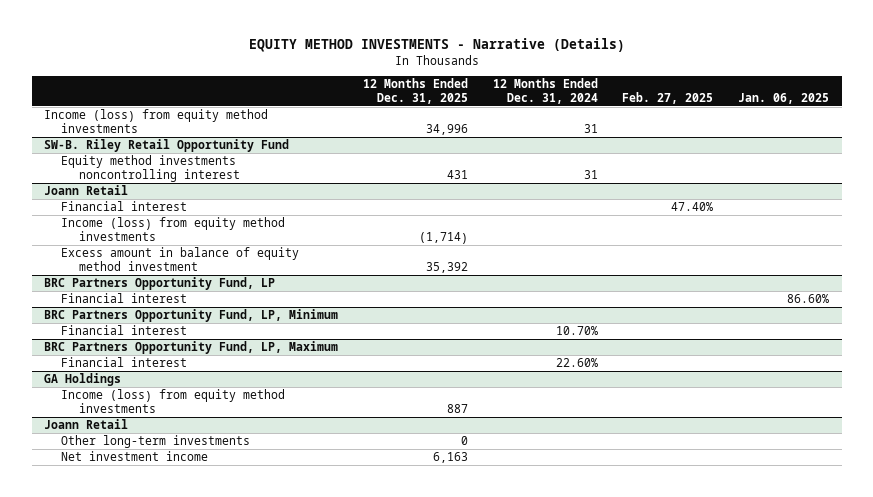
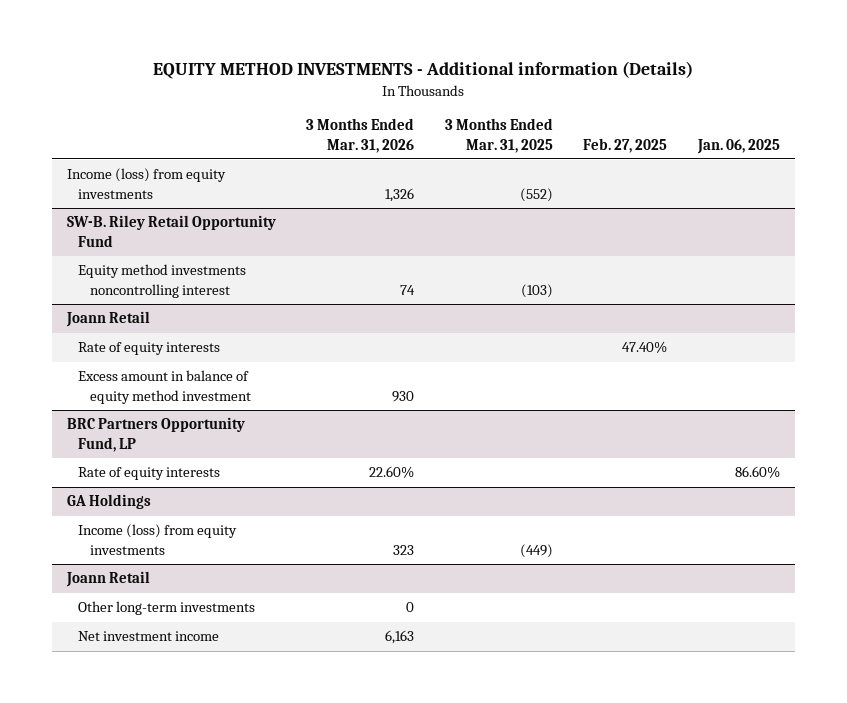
[248,38,625,53] EQUITY METHOD INVESTMENTS - Narrative (Details) -> [153,61,694,80] EQUITY METHOD INVESTMENTS - Additional information (Details)
[362,78,468,104] 12 Months Ended Dec. 31, 2025 -> none
[492,78,598,104] 12 Months Ended Dec. 31, 2024 -> none
none -> [306,118,415,153] 3 Months Ended Mar. 31, 2026
none -> [444,118,553,153] 3 Months Ended Mar. 31, 2025
[43,109,268,133] Income (loss) from equity method investments -> [66,168,226,199] Income (loss) from equity investments
[61,217,286,241] Income (loss) from equity method investments -> none
[61,201,188,212] Financial interest -> [78,342,221,356] Rate of equity interests
[43,309,338,323] BRC Partners Opportunity Fund, LP, Minimum -> none
[61,325,188,336] Financial interest -> none
[43,341,338,355] BRC Partners Opportunity Fund, LP, Maximum -> none
[61,357,188,368] Financial interest -> none
[61,293,188,304] Financial interest -> [78,467,221,481] Rate of equity interests
[61,389,286,413] Income (loss) from equity method investments -> [78,524,238,555] Income (loss) from equity investments

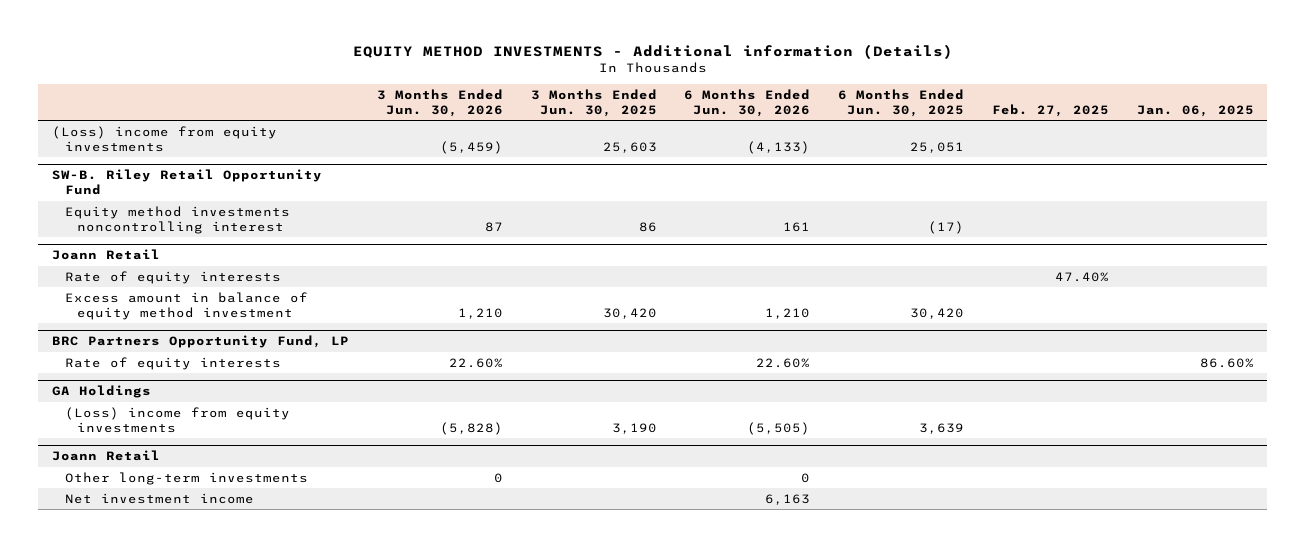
[306,118,415,153] 3 Months Ended Mar. 31, 2026 -> none
[444,118,553,153] 3 Months Ended Mar. 31, 2025 -> none
none -> [376,88,503,117] 3 Months Ended Jun. 30, 2026
none -> [530,88,657,117] 3 Months Ended Jun. 30, 2025
none -> [684,88,811,117] 6 Months Ended Jun. 30, 2026
none -> [838,88,965,117] 6 Months Ended Jun. 30, 2025
[66,168,226,199] Income (loss) from equity investments -> [51,125,277,152] (Loss) income from equity investments
[78,524,238,555] Income (loss) from equity investments -> [64,406,290,433] (Loss) income from equity investments

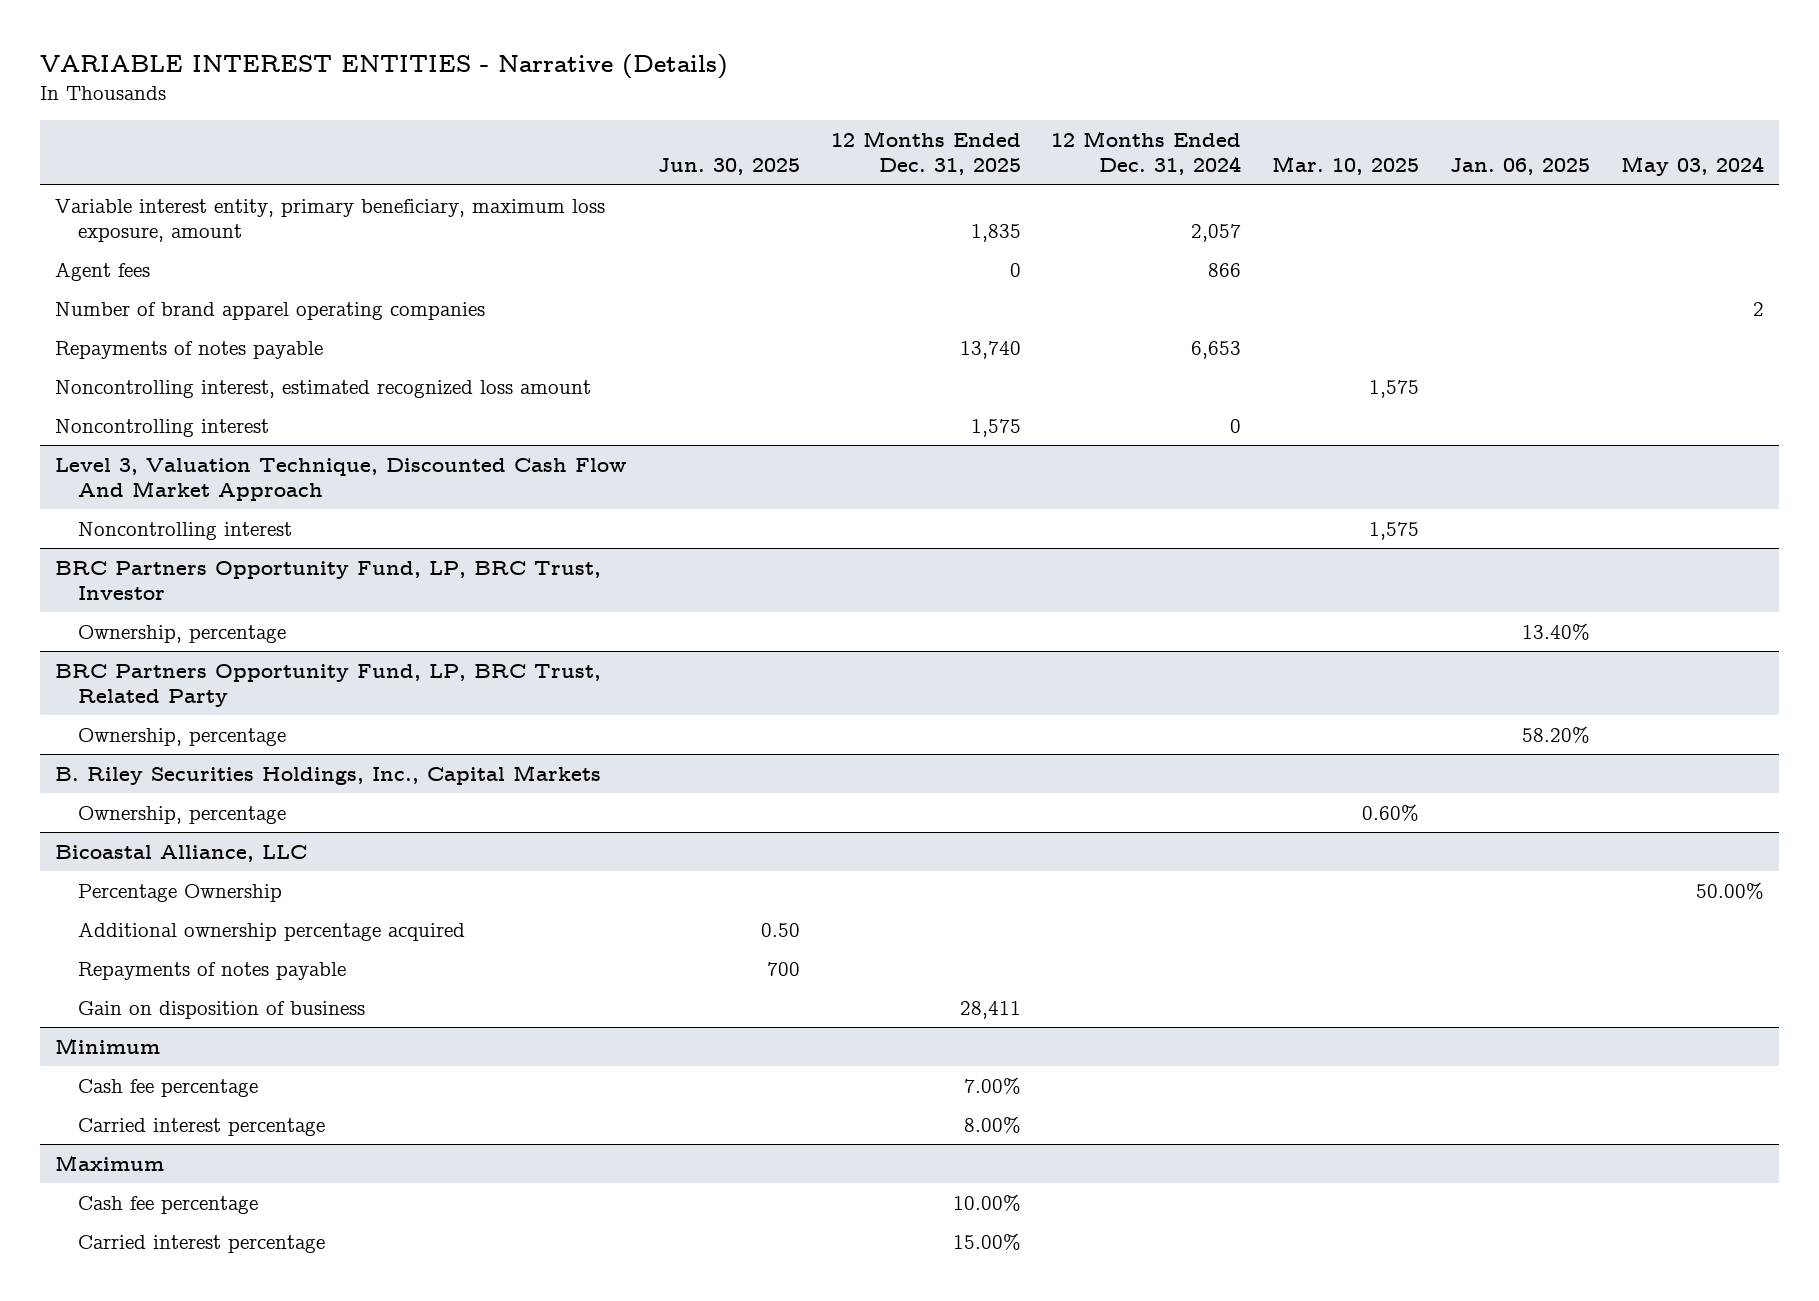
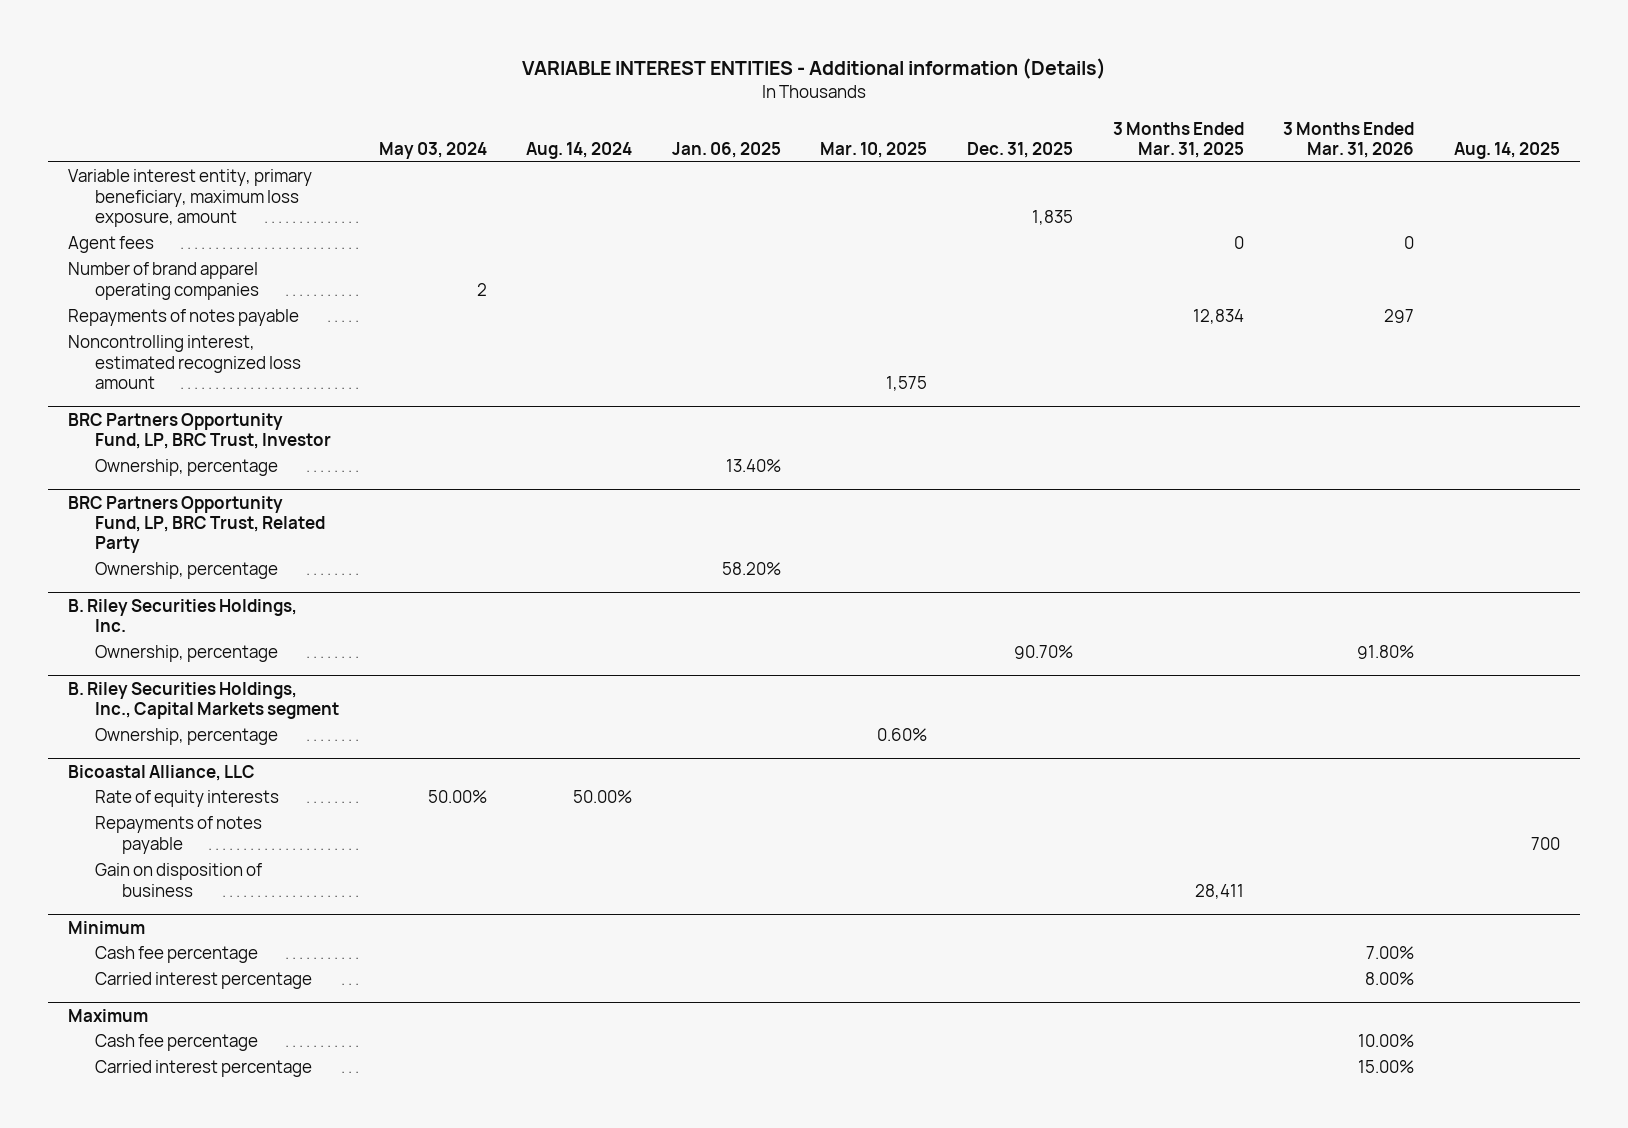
[39,53,728,79] VARIABLE INTEREST ENTITIES - Narrative (Details) -> [521,57,1106,79] VARIABLE INTEREST ENTITIES - Additional information (Details)
[657,158,800,176] Jun. 30, 2025 -> none
[830,130,1021,176] 12 Months Ended Dec. 31, 2025 -> none
[1051,130,1242,176] 12 Months Ended Dec. 31, 2024 -> none
none -> [526,141,633,159] Aug. 14, 2024
none -> [966,141,1073,158] Dec. 31, 2025
none -> [1112,121,1244,158] 3 Months Ended Mar. 31, 2025
none -> [1283,121,1415,158] 3 Months Ended Mar. 31, 2026
none -> [1453,141,1560,159] Aug. 14, 2025
[55,418,270,437] Noncontrolling interest -> none
[55,457,628,502] Level 3, Valuation Technique, Discounted Cash Flow And Market Approach -> none
[78,521,293,540] Noncontrolling interest -> none
none -> [68,598,298,632] B. Riley Securities Holdings, Inc.
none -> [94,645,278,663] Ownership, percentage
[55,764,602,785] B. Riley Securities Holdings, Inc., Capital Markets -> [68,681,339,719] B. Riley Securities Holdings, Inc., Capital Markets segment
[78,921,466,941] Additional ownership percentage acquired -> none
[78,883,283,902] Percentage Ownership -> [94,790,279,808] Rate of equity interests

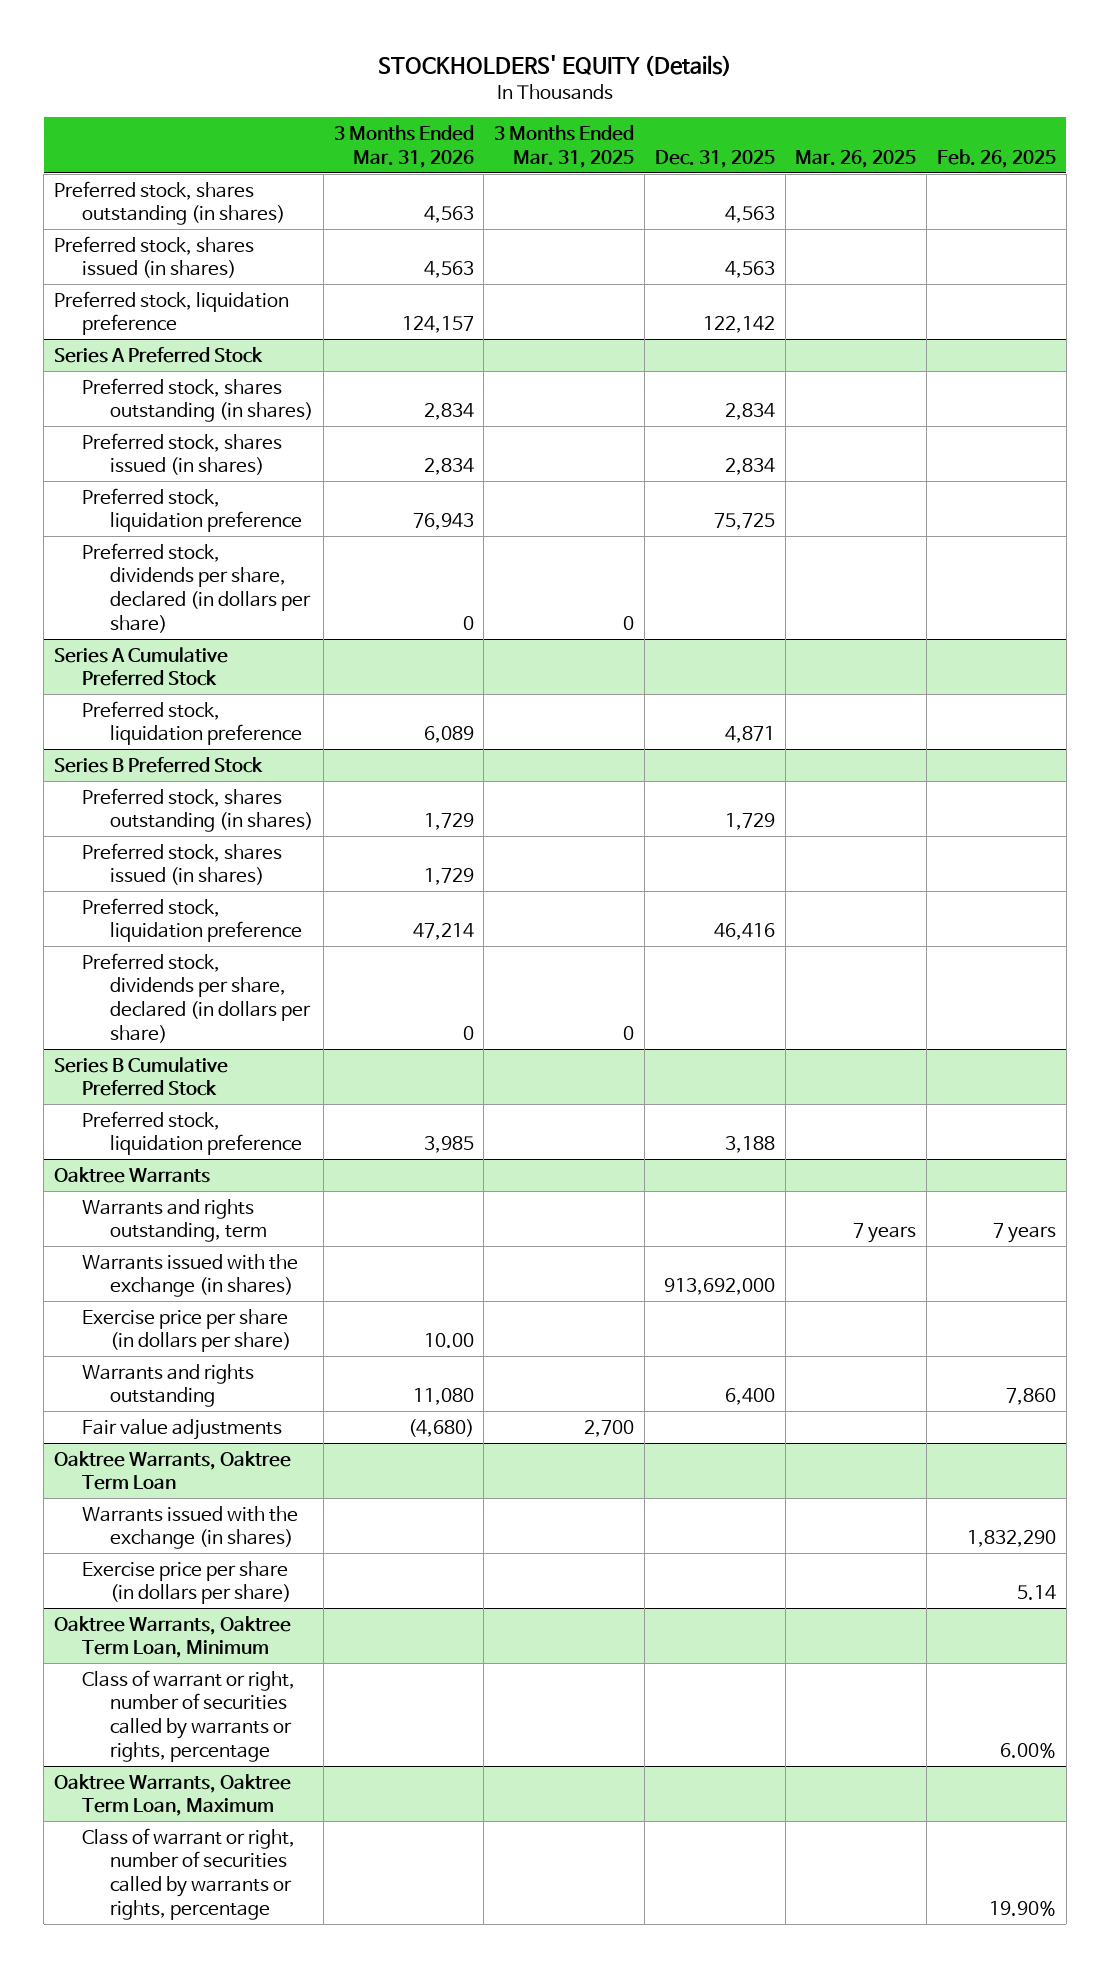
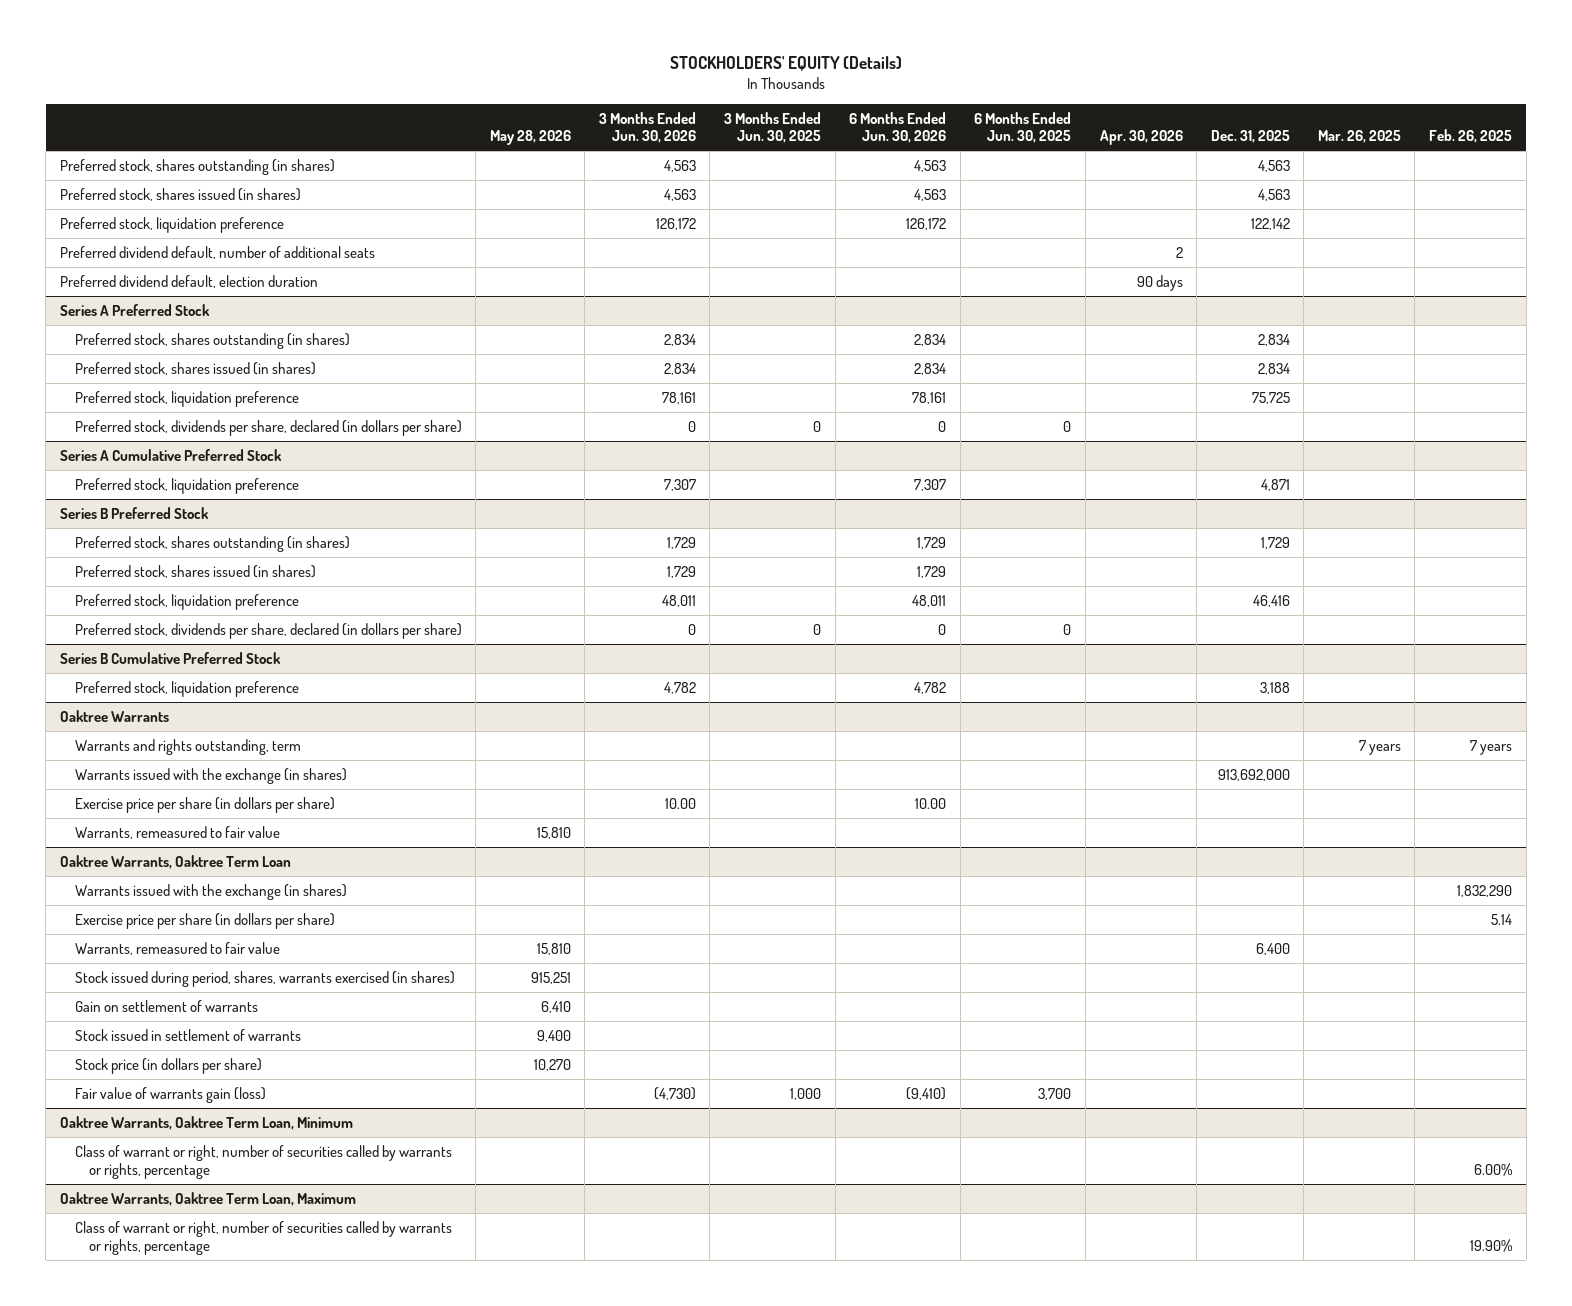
[333,124,474,168] 3 Months Ended Mar. 31, 2026 -> none
[494,124,635,168] 3 Months Ended Mar. 31, 2025 -> none
none -> [489,130,571,146] May 28, 2026
none -> [598,111,696,144] 3 Months Ended Jun. 30, 2026
none -> [724,111,822,144] 3 Months Ended Jun. 30, 2025
none -> [849,111,947,144] 6 Months Ended Jun. 30, 2026
none -> [974,111,1072,144] 6 Months Ended Jun. 30, 2025
none -> [1099,130,1183,146] Apr. 30, 2026
none -> [59,245,375,259] Preferred dividend default, number of additional seats
none -> [59,274,318,288] Preferred dividend default, election duration
[81,1363,254,1408] Warrants and rights outstanding -> none
[81,1418,282,1440] Fair value adjustments -> none
none -> [74,825,280,839] Warrants, remeasured to fair value
none -> [74,941,280,955] Warrants, remeasured to fair value
none -> [74,970,455,987] Stock issued during period, shares, warrants exercised (in shares)
none -> [74,999,258,1012] Gain on settlement of warrants
none -> [74,1028,301,1041] Stock issued in settlement of warrants
none -> [74,1057,262,1074] Stock price (in dollars per share)
none -> [74,1086,266,1103] Fair value of warrants gain (loss)

